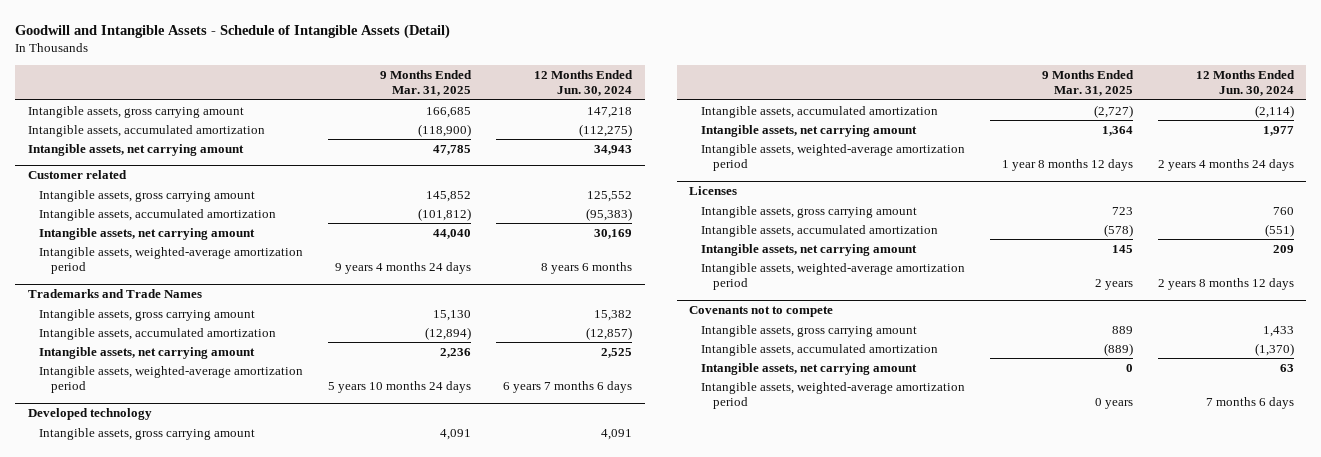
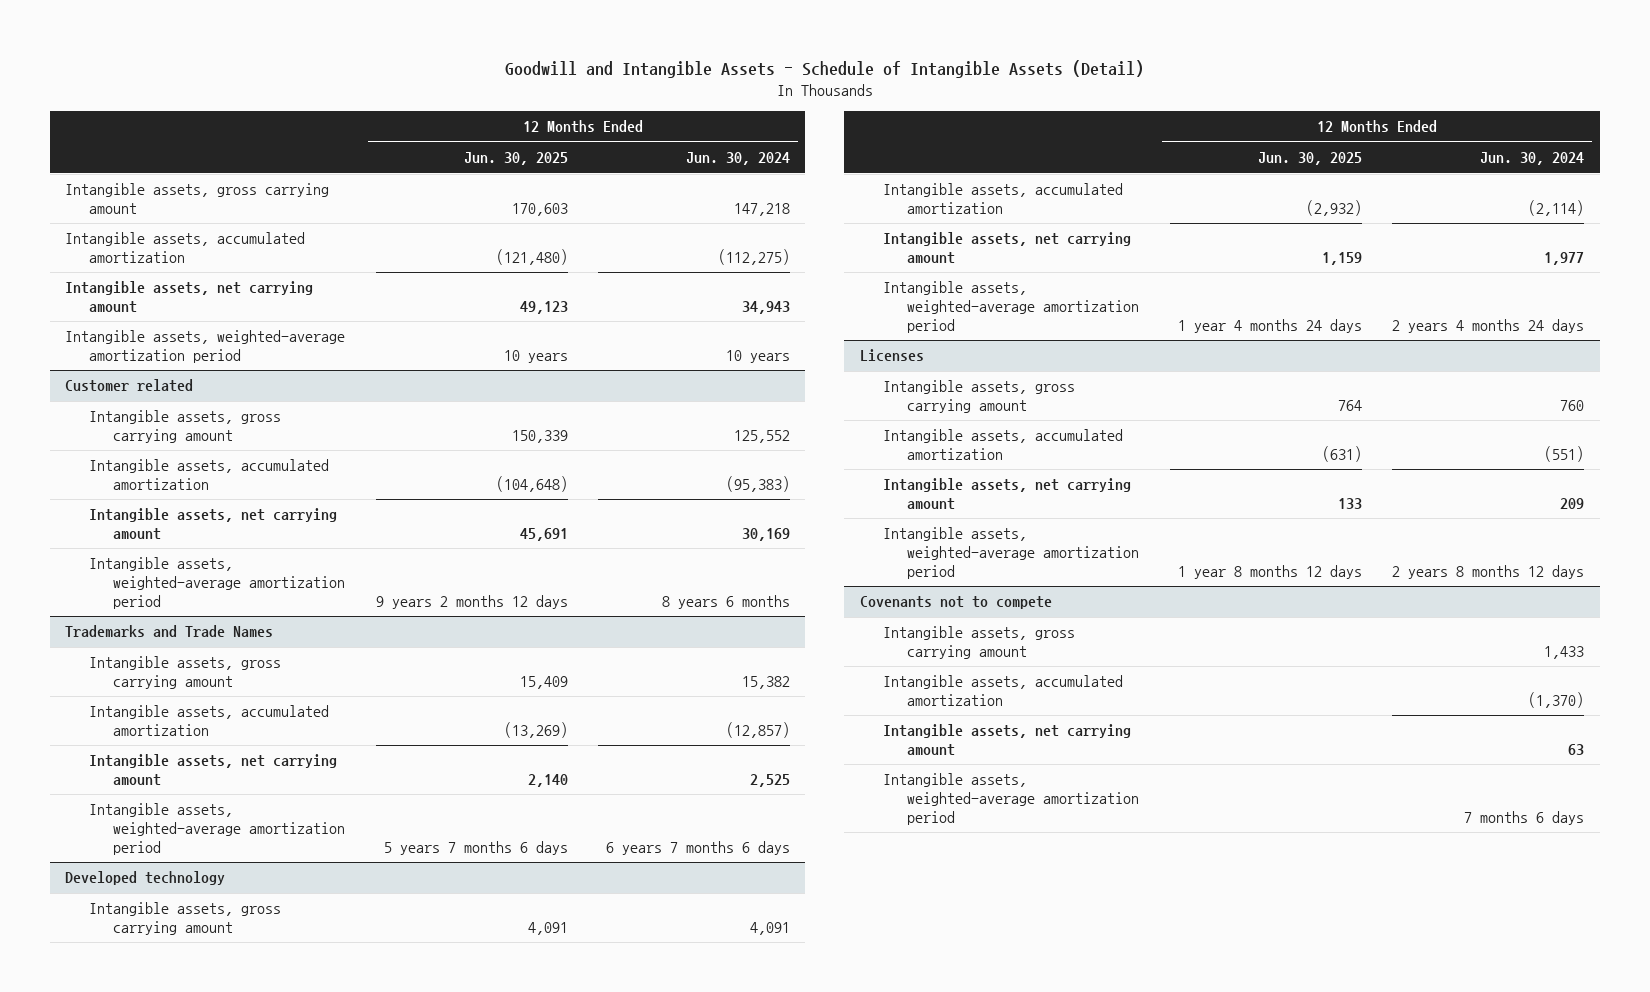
[380,69,473,97] 9 Months Ended Mar. 31, 2025 -> none
none -> [463,152,568,166] Jun. 30, 2025
none -> [65,330,346,363] Intangible assets, weighted-average amortization period

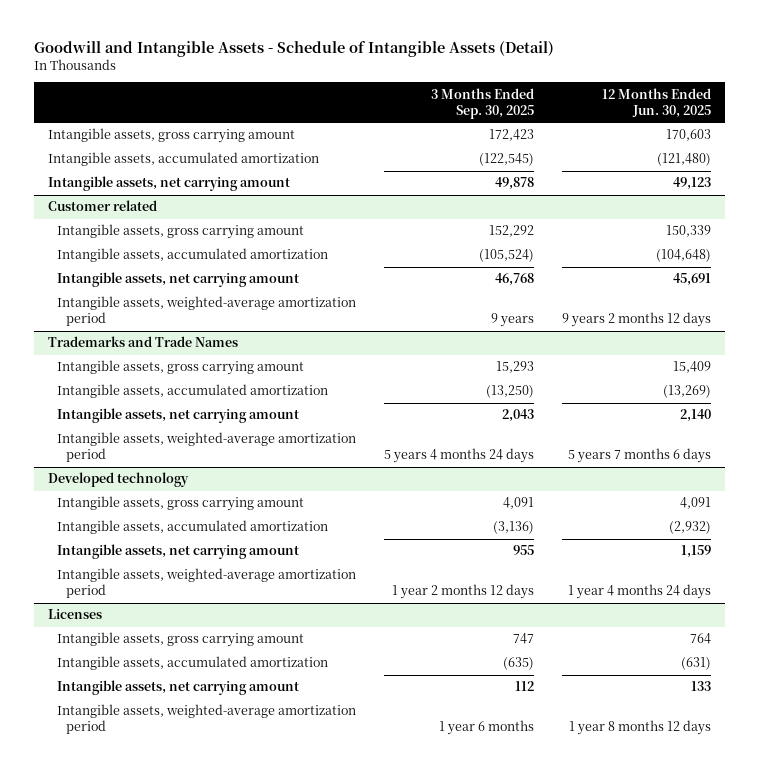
[686,152,791,166] Jun. 30, 2024 -> none
none -> [430,87,534,119] 3 Months Ended Sep. 30, 2025
[65,330,346,363] Intangible assets, weighted-average amortization period -> none
[859,596,1052,610] Covenants not to compete -> none
[883,626,1076,659] Intangible assets, gross carrying amount -> none
[883,675,1124,706] Intangible assets, accumulated amortization -> none
[883,724,1132,756] Intangible assets, net carrying amount -> none
[883,773,1140,825] Intangible assets, weighted-average amortization period -> none

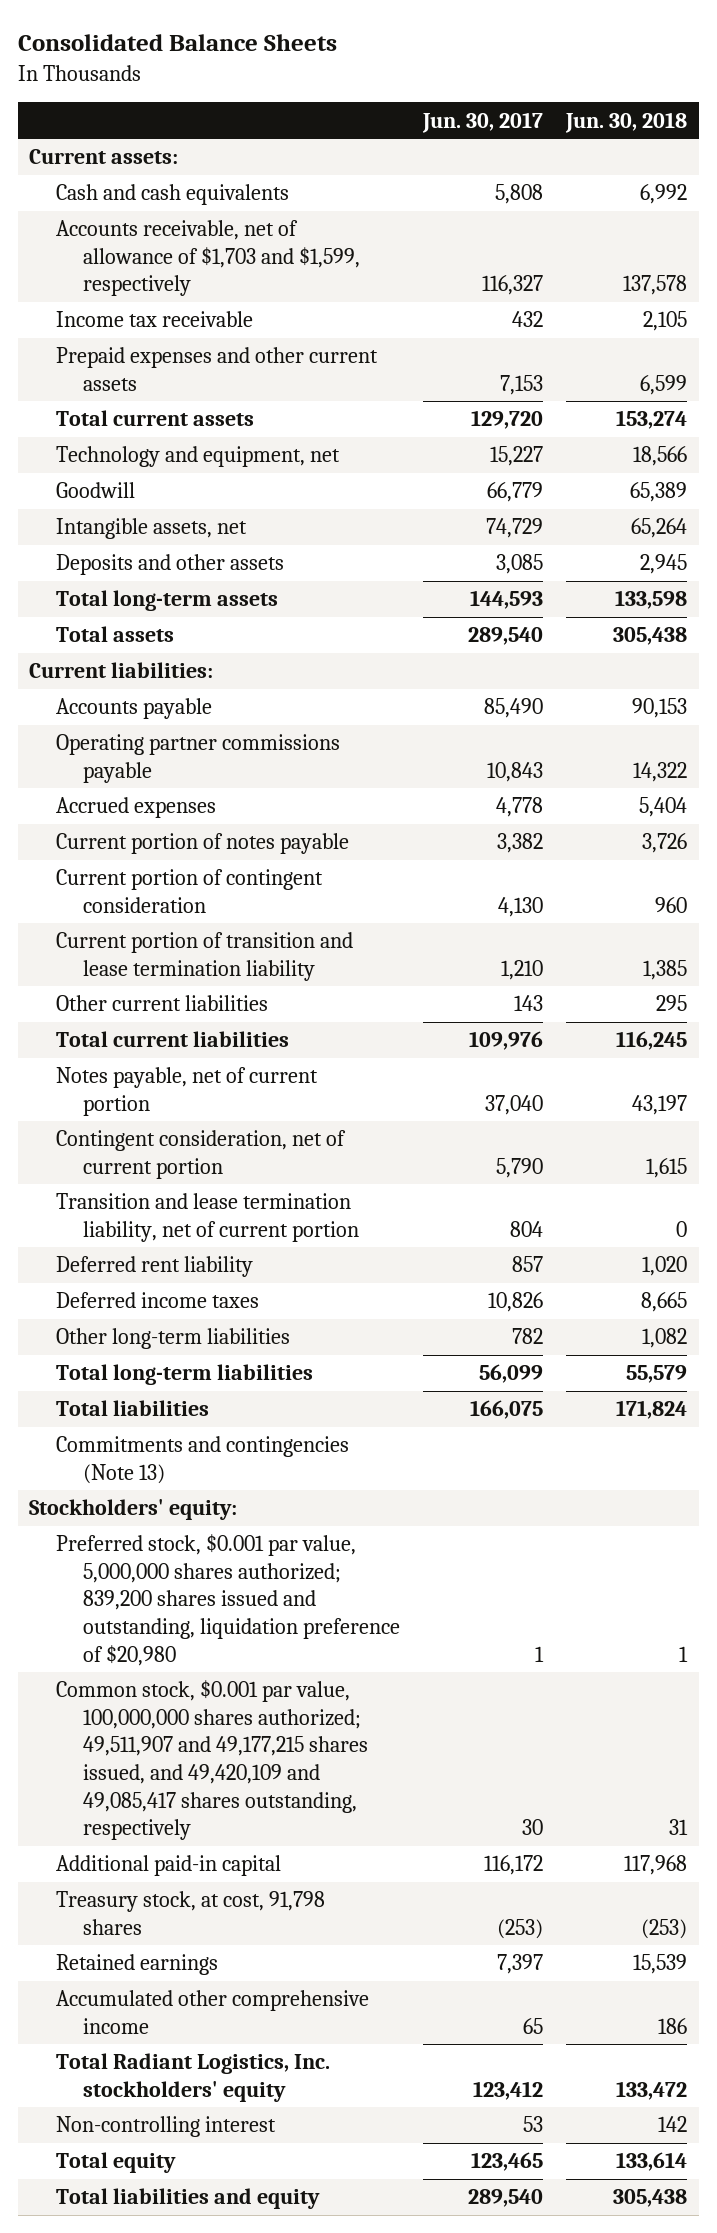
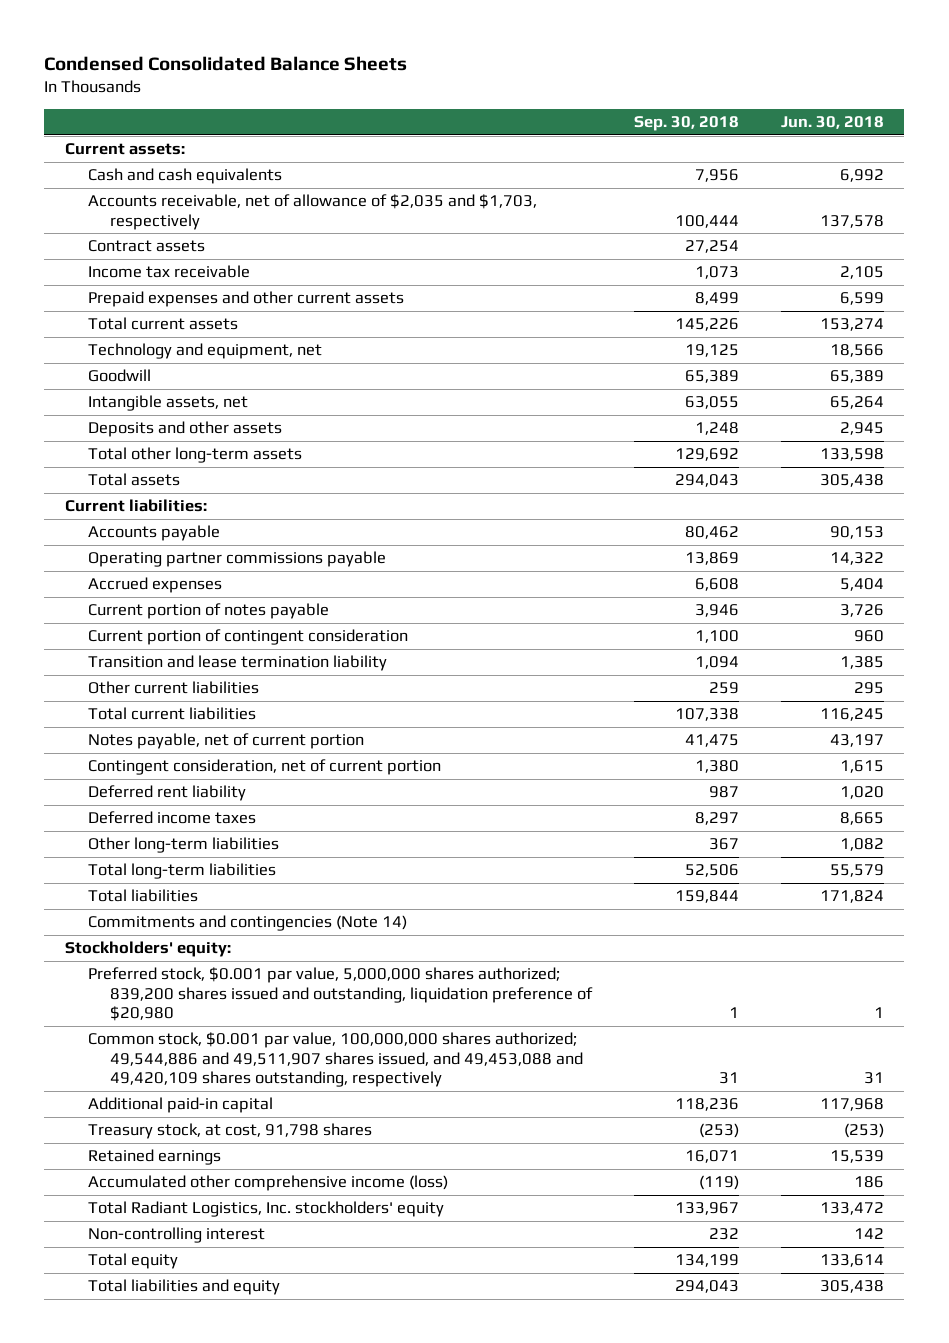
[17,34,337,52] Consolidated Balance Sheets -> [44,56,408,72] Condensed Consolidated Balance Sheets
[422,111,544,133] Jun. 30, 2017 -> none
none -> [633,116,739,132] Sep. 30, 2018
[55,220,360,297] Accounts receivable, net of allowance of $1,703 and $1,599, respectively -> [87,194,537,230] Accounts receivable, net of allowance of $2,035 and $1,703, respectively
none -> [87,240,205,253] Contract assets
[55,590,278,612] Total long-term assets -> [87,447,302,464] Total other long-term assets
[55,932,353,981] Current portion of transition and lease termination liability -> [87,655,387,672] Transition and lease termination liability
[55,1193,359,1242] Transition and lease termination liability, net of current portion -> none
[55,1436,349,1484] Commitments and contingencies (Note 13) -> [87,915,407,932] Commitments and contingencies (Note 14)
[55,1680,368,1841] Common stock, $0.001 par value, 100,000,000 shares authorized; 49,511,907 and 49,177,215 shares issued, and 49,420,109 and 49,085,417 shares outstanding, respectively -> [87,1032,584,1088] Common stock, $0.001 par value, 100,000,000 shares authorized; 49,544,886 and 49,511,907 shares issued, and 49,453,088 and 49,420,109 shares outstanding, respectively
[55,1990,369,2034] Accumulated other comprehensive income -> [87,1175,448,1192] Accumulated other comprehensive income (loss)

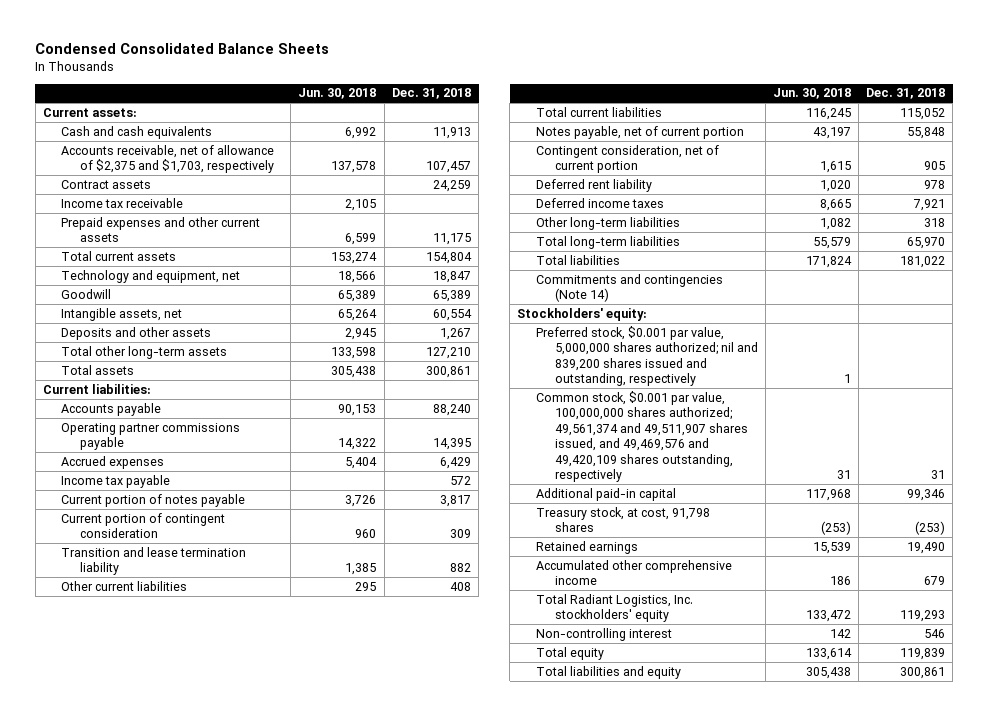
[633,116,739,132] Sep. 30, 2018 -> none
none -> [391,88,471,100] Dec. 31, 2018
[87,194,537,230] Accounts receivable, net of allowance of $2,035 and $1,703, respectively -> [61,144,275,174] Accounts receivable, net of allowance of $2,375 and $1,703, respectively
none -> [61,474,171,488] Income tax payable
[87,967,594,1022] Preferred stock, $0.001 par value, 5,000,000 shares authorized; 839,200 shares issued and outstanding, liquidation preference of $20,980 -> [535,325,758,387] Preferred stock, $0.001 par value, 5,000,000 shares authorized; nil and 839,200 shares issued and outstanding, respectively
[87,1032,584,1088] Common stock, $0.001 par value, 100,000,000 shares authorized; 49,544,886 and 49,511,907 shares issued, and 49,453,088 and 49,420,109 shares outstanding, respectively -> [535,390,748,483] Common stock, $0.001 par value, 100,000,000 shares authorized; 49,561,374 and 49,511,907 shares issued, and 49,469,576 and 49,420,109 shares outstanding, respectively
[87,1175,448,1192] Accumulated other comprehensive income (loss) -> [535,559,732,586] Accumulated other comprehensive income

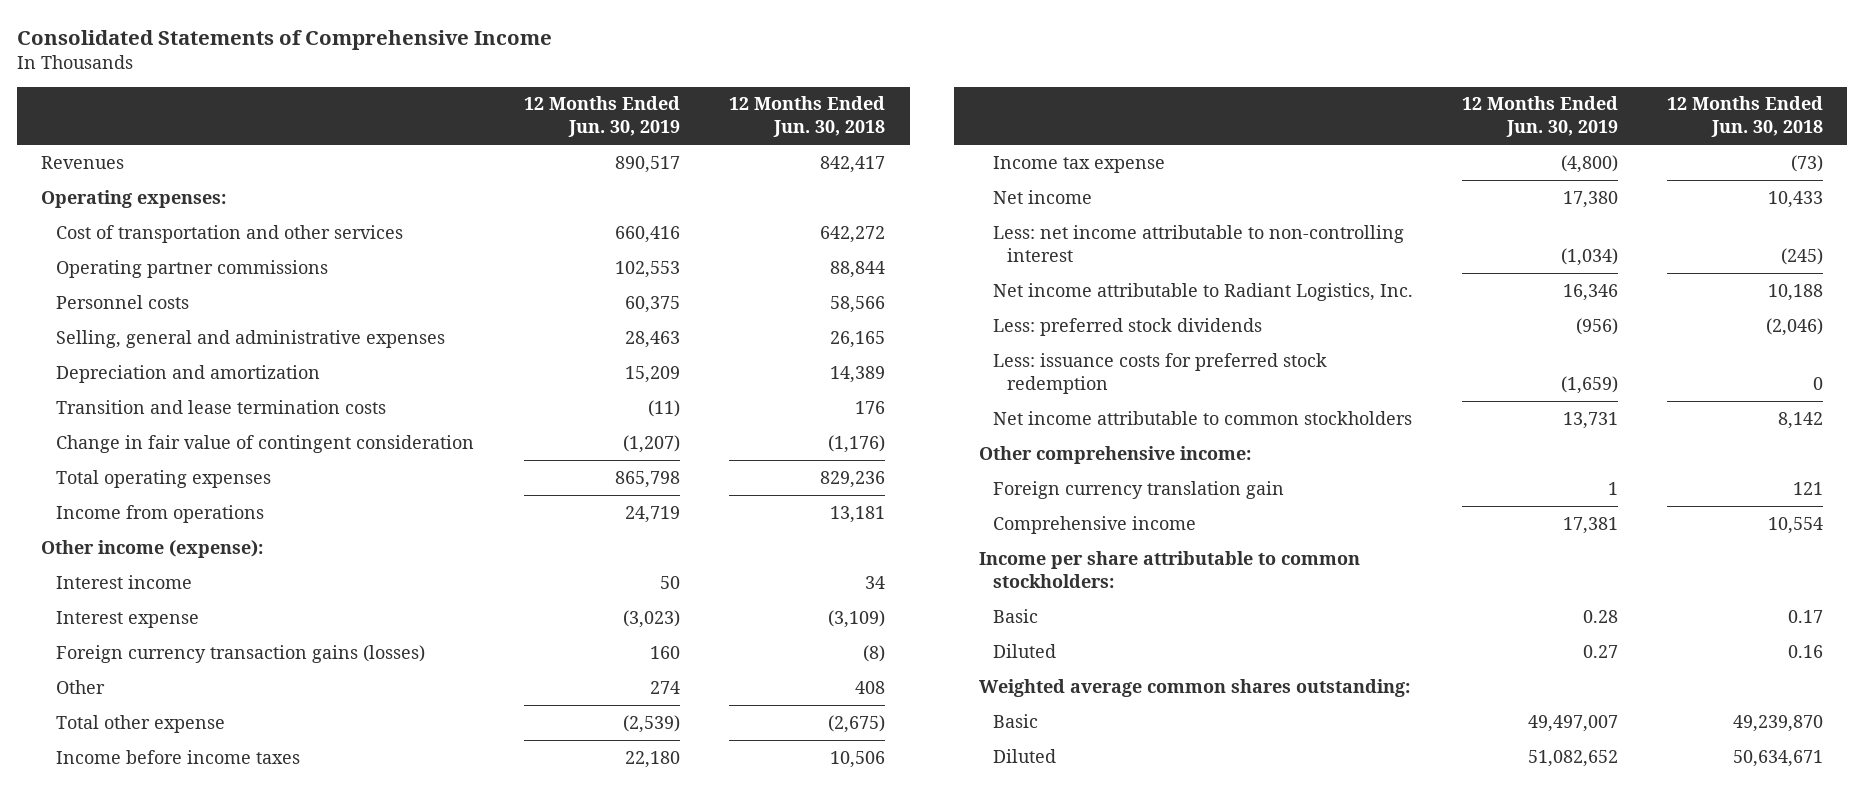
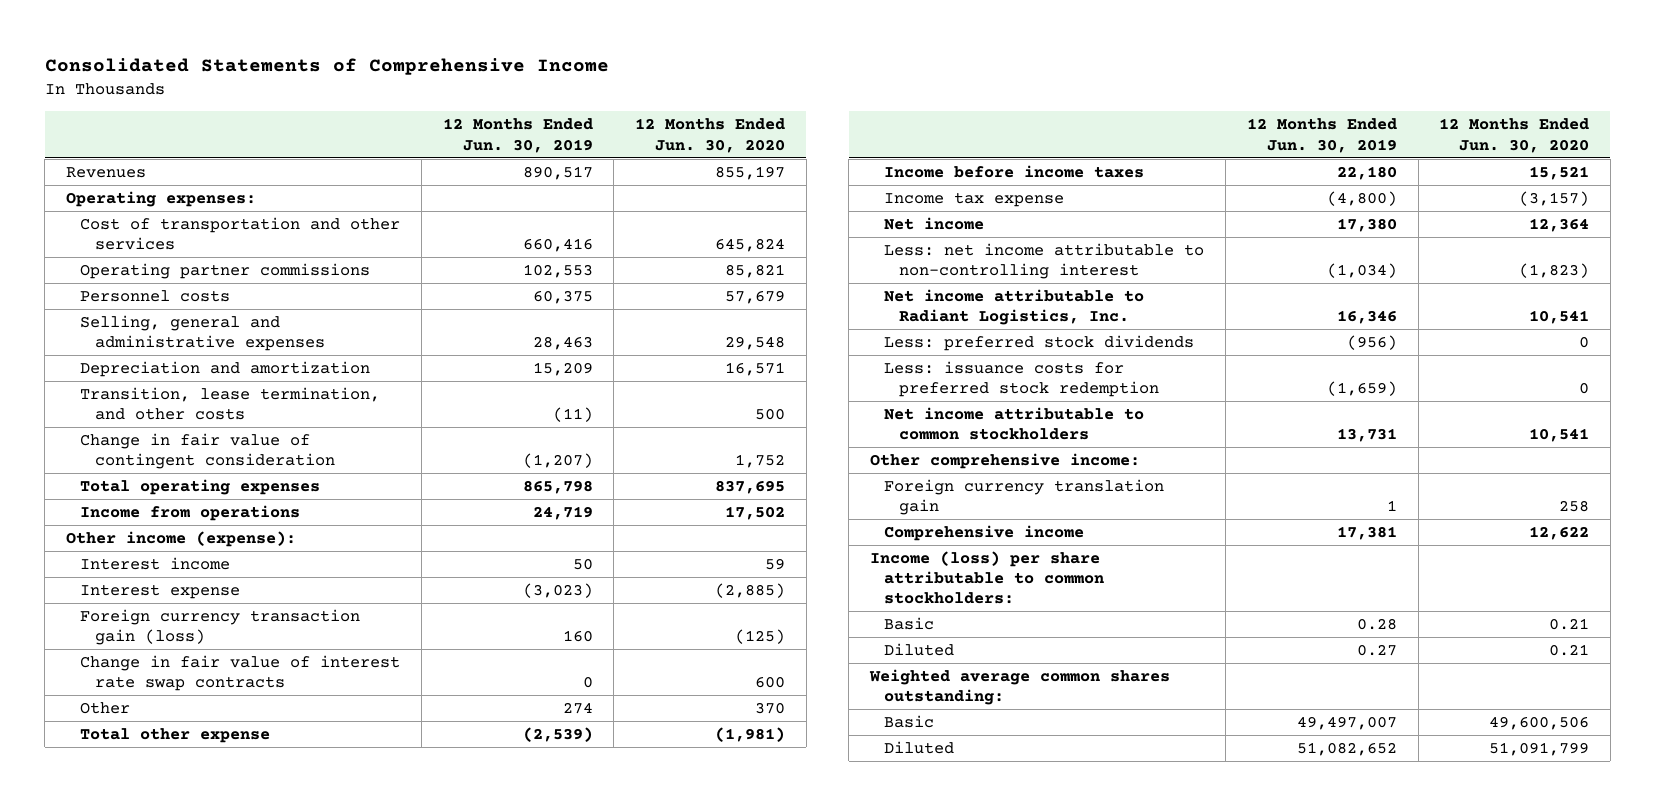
[729,96,886,138] 12 Months Ended Jun. 30, 2018 -> none
none -> [634,118,785,153] 12 Months Ended Jun. 30, 2020
[55,399,386,414] Transition and lease termination costs -> [80,387,381,421] Transition, lease termination, and other costs
[55,644,425,663] Foreign currency transaction gains (losses) -> [80,609,361,646] Foreign currency transaction gain (loss)
none -> [80,655,401,692] Change in fair value of interest rate swap contracts
[978,550,1360,588] Income per share attributable to common stockholders: -> [870,551,1105,605] Income (loss) per share attributable to common stockholders:

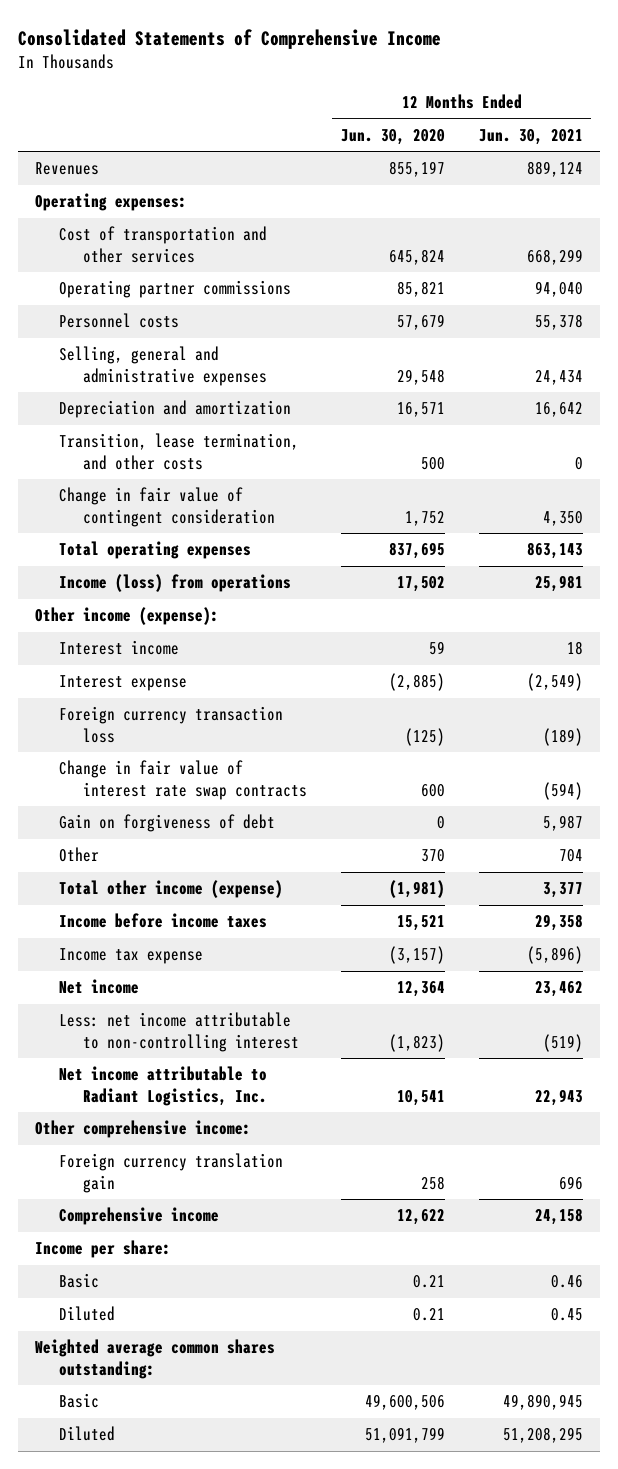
[442,118,593,153] 12 Months Ended Jun. 30, 2019 -> none
none -> [478,128,583,145] Jun. 30, 2021
[80,505,301,522] Income from operations -> [59,574,292,593] Income (loss) from operations
[80,609,361,646] Foreign currency transaction gain (loss) -> [59,706,284,743] Foreign currency transaction loss
none -> [59,814,276,833] Gain on forgiveness of debt
[80,728,271,744] Total other expense -> [59,880,284,899] Total other income (expense)
[884,335,1195,352] Less: preferred stock dividends -> none
[884,361,1159,398] Less: issuance costs for preferred stock redemption -> none
[884,407,1145,441] Net income attributable to common stockholders -> none
[870,551,1105,605] Income (loss) per share attributable to common stockholders: -> [35,1240,172,1259] Income per share:

